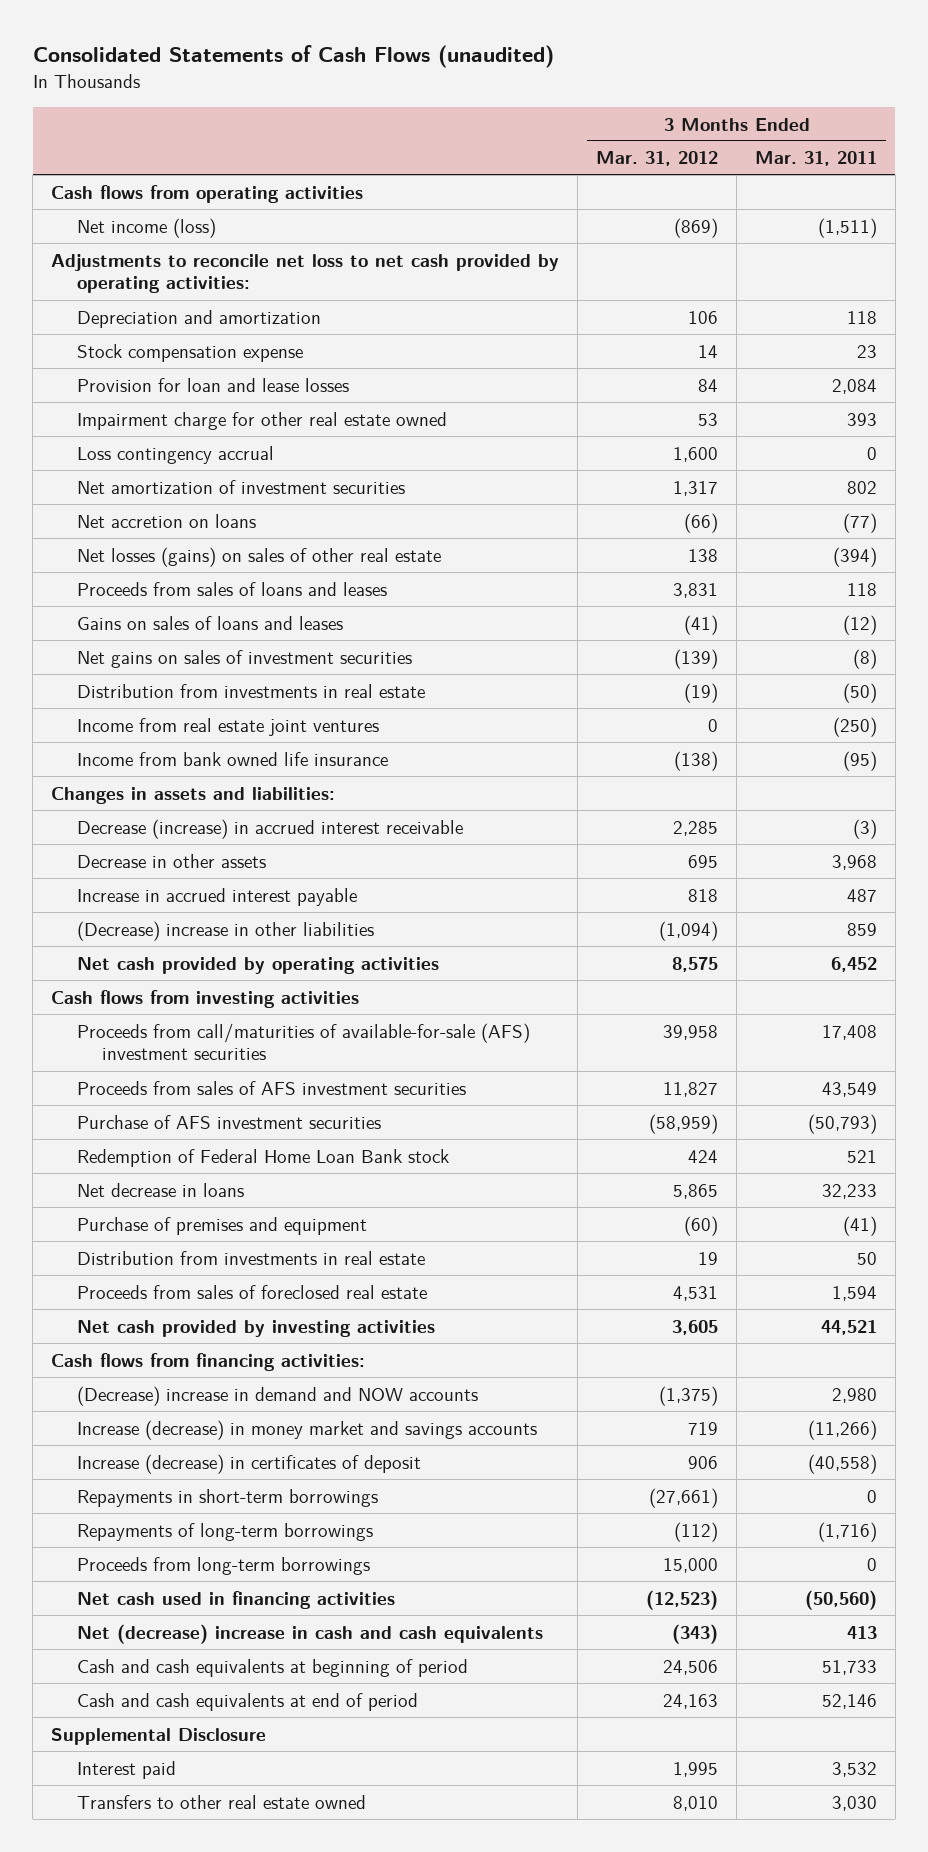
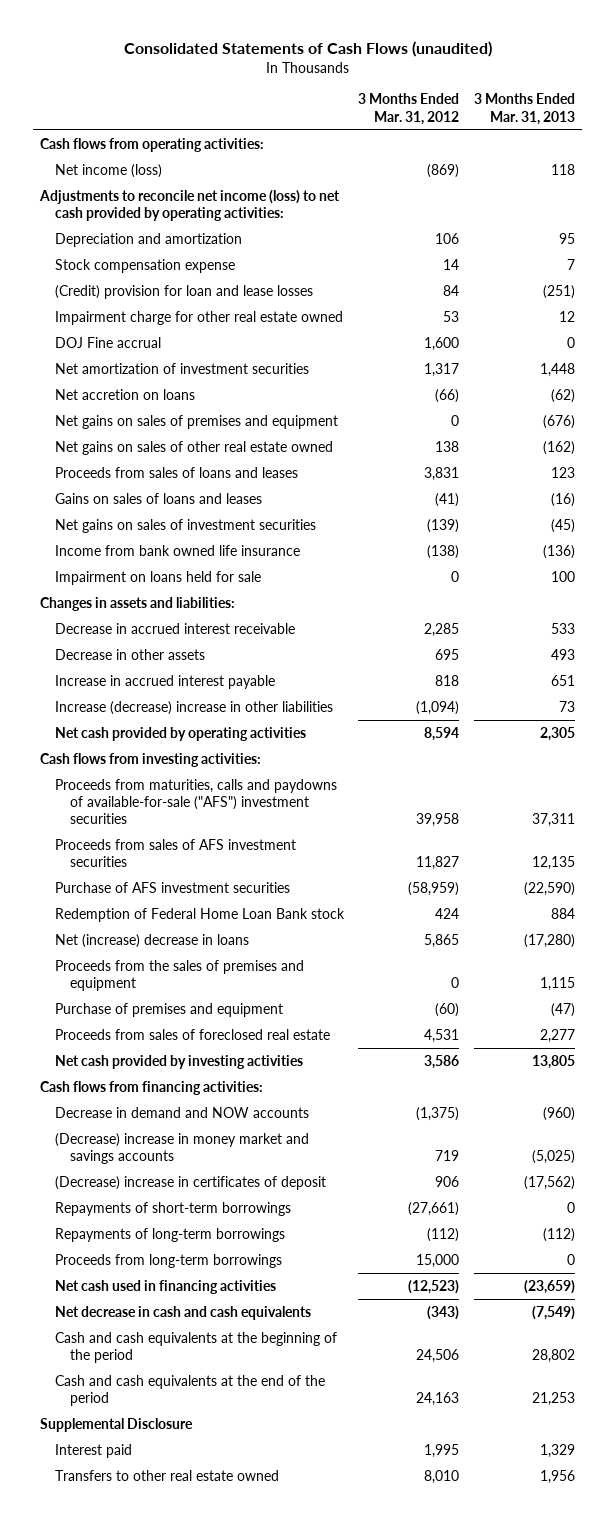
[754,151,877,167] Mar. 31, 2011 -> none
none -> [474,93,576,125] 3 Months Ended Mar. 31, 2013
[51,184,364,203] Cash flows from operating activities -> [39,137,264,152] Cash flows from operating activities:
[51,253,560,294] Adjustments to reconcile net loss to net cash provided by operating activities: -> [38,189,340,222] Adjustments to reconcile net income (loss) to net cash provided by operating activities:
[76,377,349,392] Provision for loan and lease losses -> [54,284,313,299] (Credit) provision for loan and lease losses
[76,445,274,464] Loss contingency accrual -> [54,336,161,348] DOJ Fine accrual
none -> [54,414,338,429] Net gains on sales of premises and equipment
[76,546,441,567] Net losses (gains) on sales of other real estate -> [54,440,333,455] Net gains on sales of other real estate owned
[76,683,425,698] Distribution from investments in real estate -> none
[76,717,379,736] Income from real estate joint ventures -> none
none -> [54,570,261,585] Impairment on loans held for sale
[76,818,463,839] Decrease (increase) in accrued interest receivable -> [54,622,295,634] Decrease in accrued interest receivable
[76,920,374,941] (Decrease) increase in other liabilities -> [54,700,333,715] Increase (decrease) increase in other liabilities
[672,956,719,972] 8,575 -> [424,726,460,741] 8,594
[51,989,360,1008] Cash flows from investing activities -> [39,752,261,767] Cash flows from investing activities:
[76,1022,530,1061] Proceeds from call/maturities of available-for-sale (AFS) investment securities -> [54,778,337,825] Proceeds from maturities, calls and paydowns of available-for-sale ("AFS") investment securities
[76,1182,244,1197] Net decrease in loans -> [54,933,249,948] Net (increase) decrease in loans
none -> [54,959,304,992] Proceeds from the sales of premises and equipment
[76,1250,425,1265] Distribution from investments in real estate -> none
[672,1319,719,1335] 3,605 -> [424,1054,460,1069] 3,586
[76,1385,478,1406] (Decrease) increase in demand and NOW accounts -> [54,1106,309,1118] Decrease in demand and NOW accounts
[76,1419,537,1440] Increase (decrease) in money market and savings accounts -> [54,1132,309,1165] (Decrease) increase in money market and savings accounts
[76,1453,421,1474] Increase (decrease) in certificates of deposit -> [54,1175,326,1190] (Decrease) increase in certificates of deposit
[76,1488,378,1507] Repayments in short-term borrowings -> [54,1201,291,1216] Repayments of short-term borrowings
[76,1623,543,1644] Net (decrease) increase in cash and cash equivalents -> [54,1305,311,1320] Net decrease in cash and cash equivalents
[76,1658,468,1677] Cash and cash equivalents at beginning of period -> [54,1331,337,1364] Cash and cash equivalents at the beginning of the period
[76,1692,418,1711] Cash and cash equivalents at end of period -> [54,1374,325,1407] Cash and cash equivalents at the end of the period

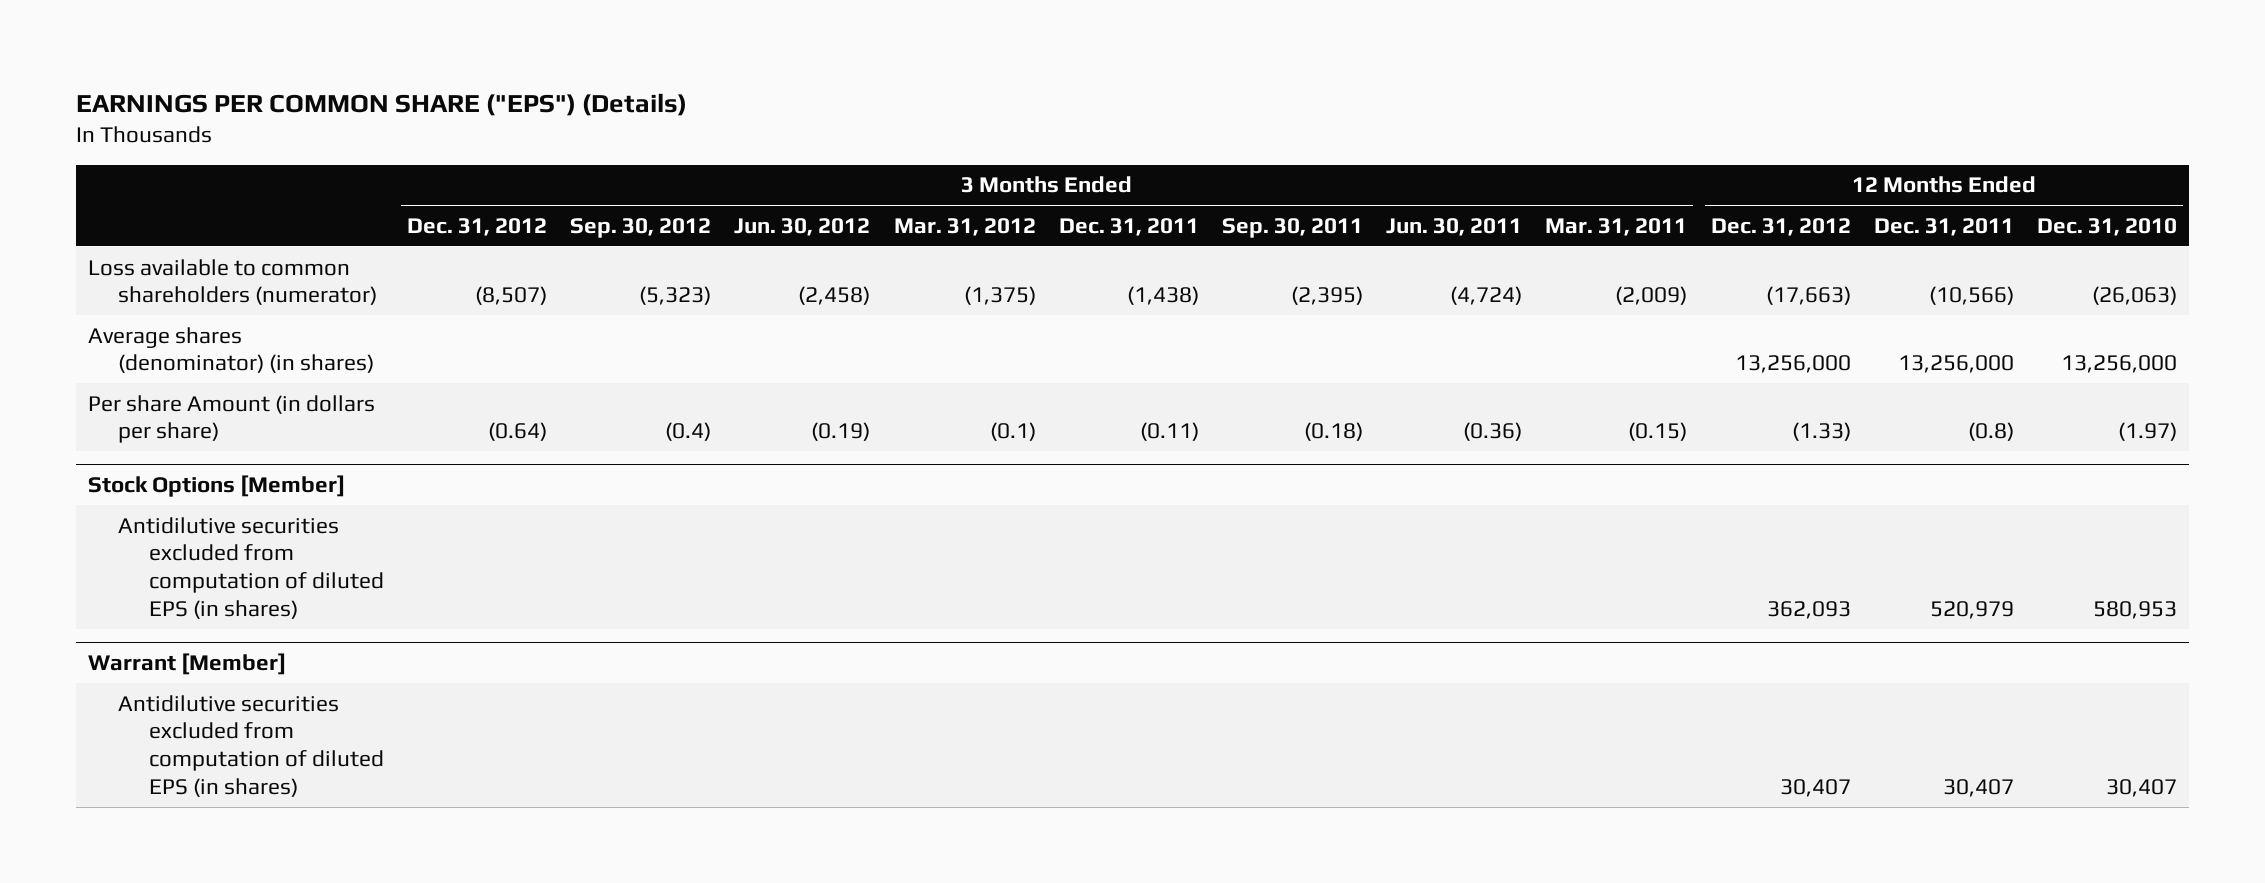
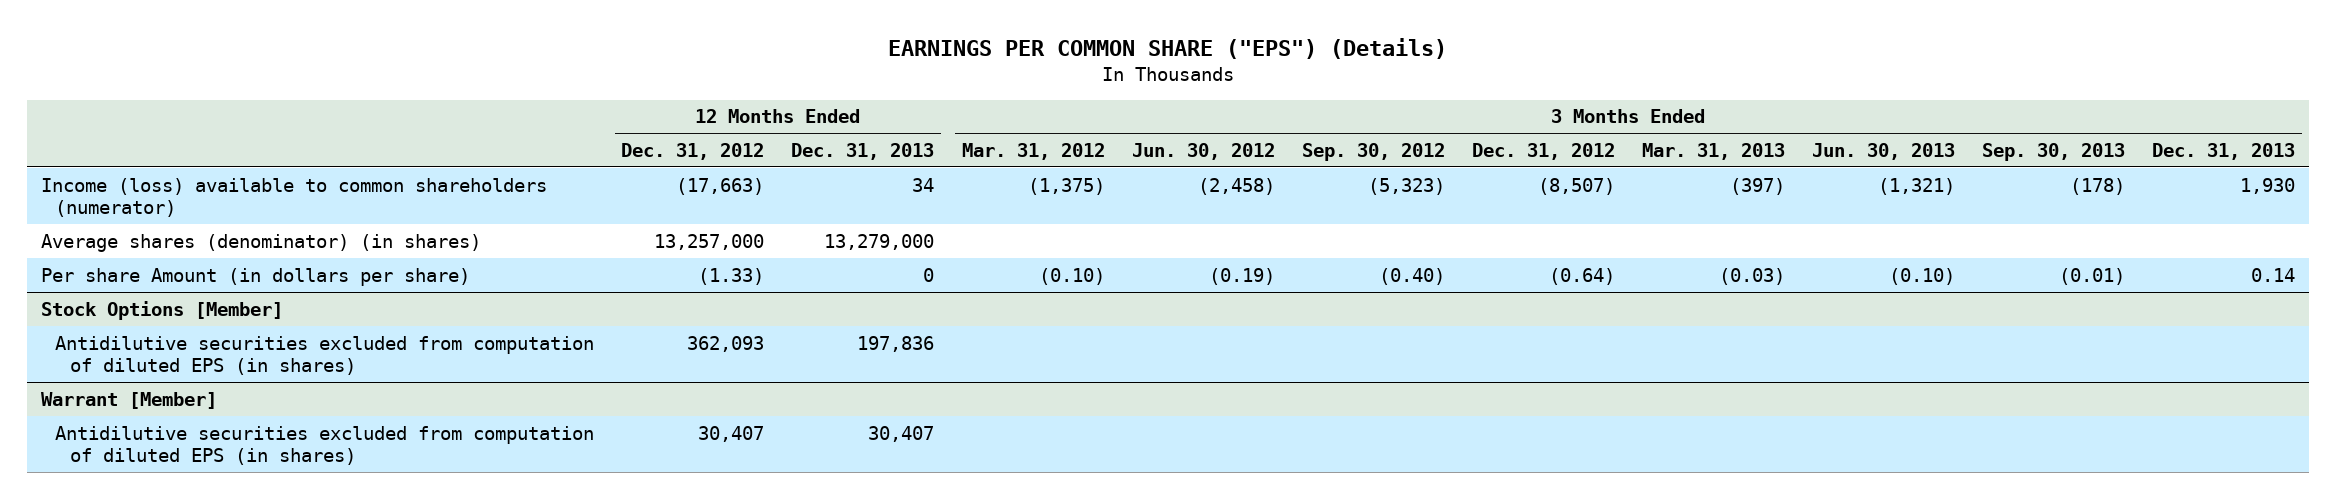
[1058,217,1199,236] Dec. 31, 2011 -> none
[1222,217,1364,238] Sep. 30, 2011 -> none
[1386,217,1523,236] Jun. 30, 2011 -> none
[1545,217,1688,236] Mar. 31, 2011 -> none
[1873,217,2014,236] Dec. 31, 2011 -> none
[2037,217,2178,236] Dec. 31, 2010 -> none
none -> [791,142,935,160] Dec. 31, 2013
none -> [1642,142,1786,160] Mar. 31, 2013
none -> [1812,142,1956,160] Jun. 30, 2013
none -> [1982,142,2126,161] Sep. 30, 2013
none -> [2152,142,2296,160] Dec. 31, 2013
[88,258,378,306] Loss available to common shareholders (numerator) -> [40,177,547,217] Income (loss) available to common shareholders (numerator)
[1734,355,1851,374] 13,256,000 -> [654,233,765,250] 13,257,000
[665,422,712,442] (0.4) -> [1378,267,1445,285] (0.40)
[989,422,1036,442] (0.1) -> [1038,267,1105,285] (0.10)

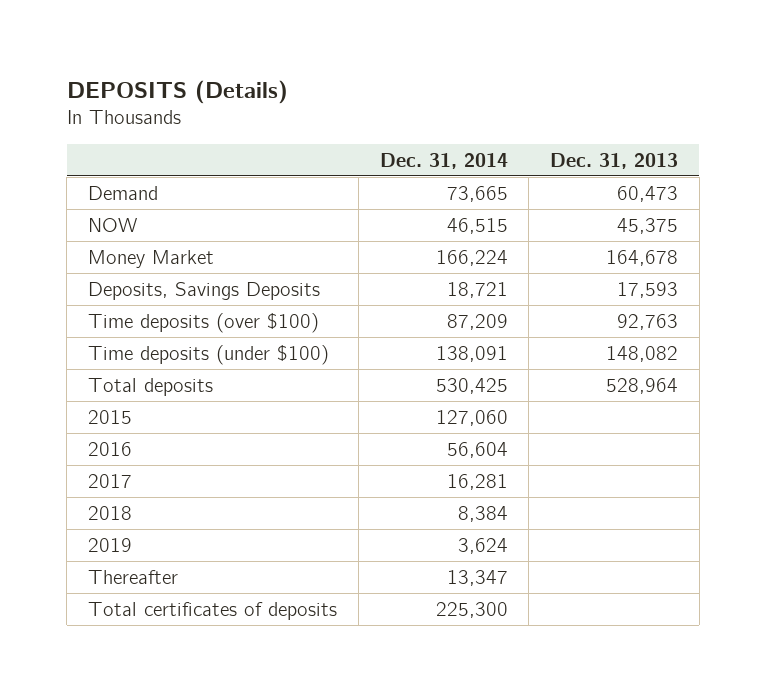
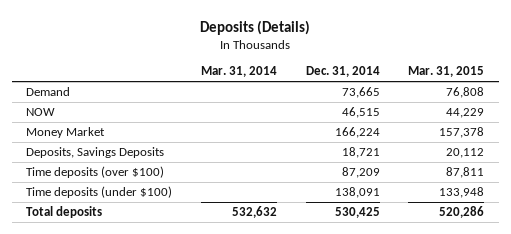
[66,79,288,104] DEPOSITS (Details) -> [200,19,311,35] Deposits (Details)
[550,152,679,169] Dec. 31, 2013 -> none
none -> [201,66,278,78] Mar. 31, 2014
none -> [408,66,485,78] Mar. 31, 2015
[88,409,133,424] 2015 -> none
[88,441,133,456] 2016 -> none
[88,473,133,488] 2017 -> none
[88,505,133,520] 2018 -> none
[88,537,133,552] 2019 -> none
[88,569,179,584] Thereafter -> none
[88,601,338,620] Total certificates of deposits -> none

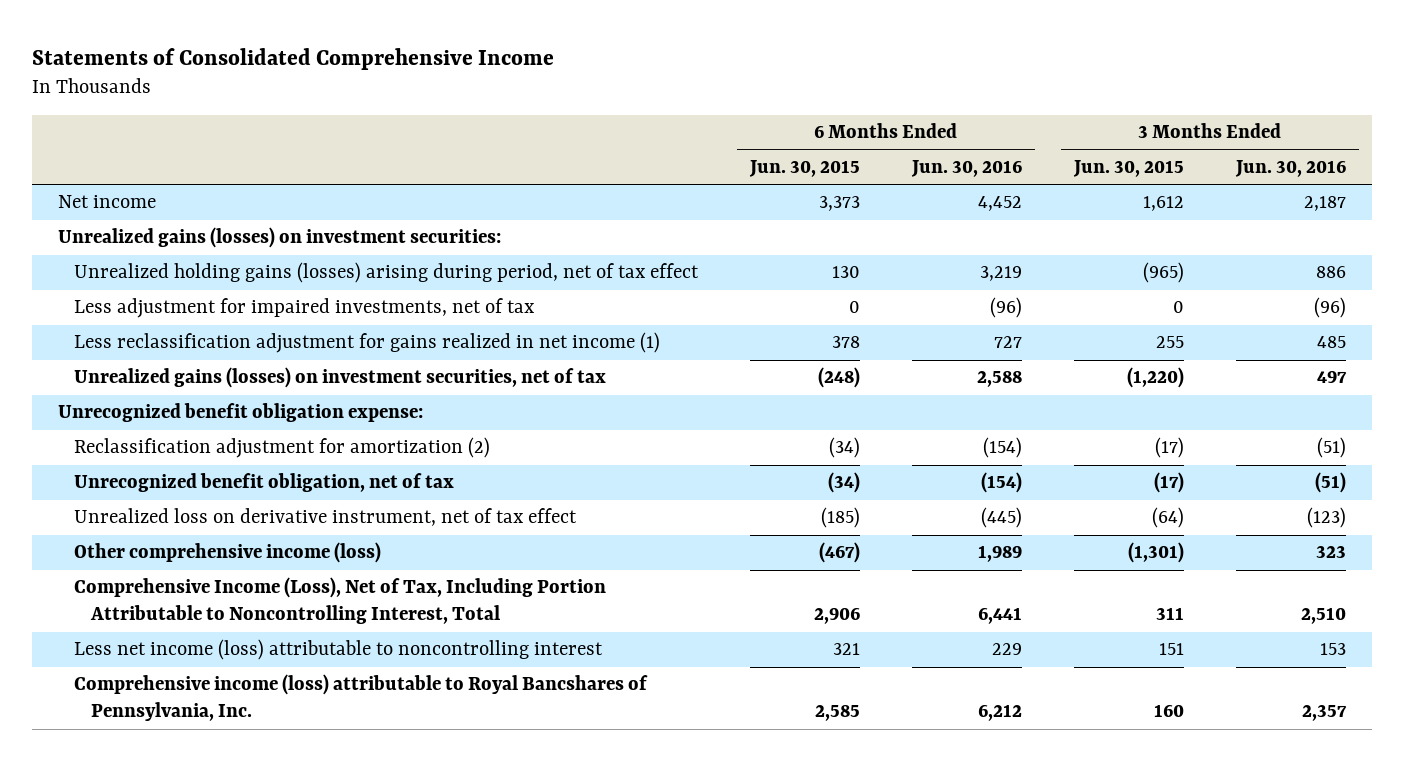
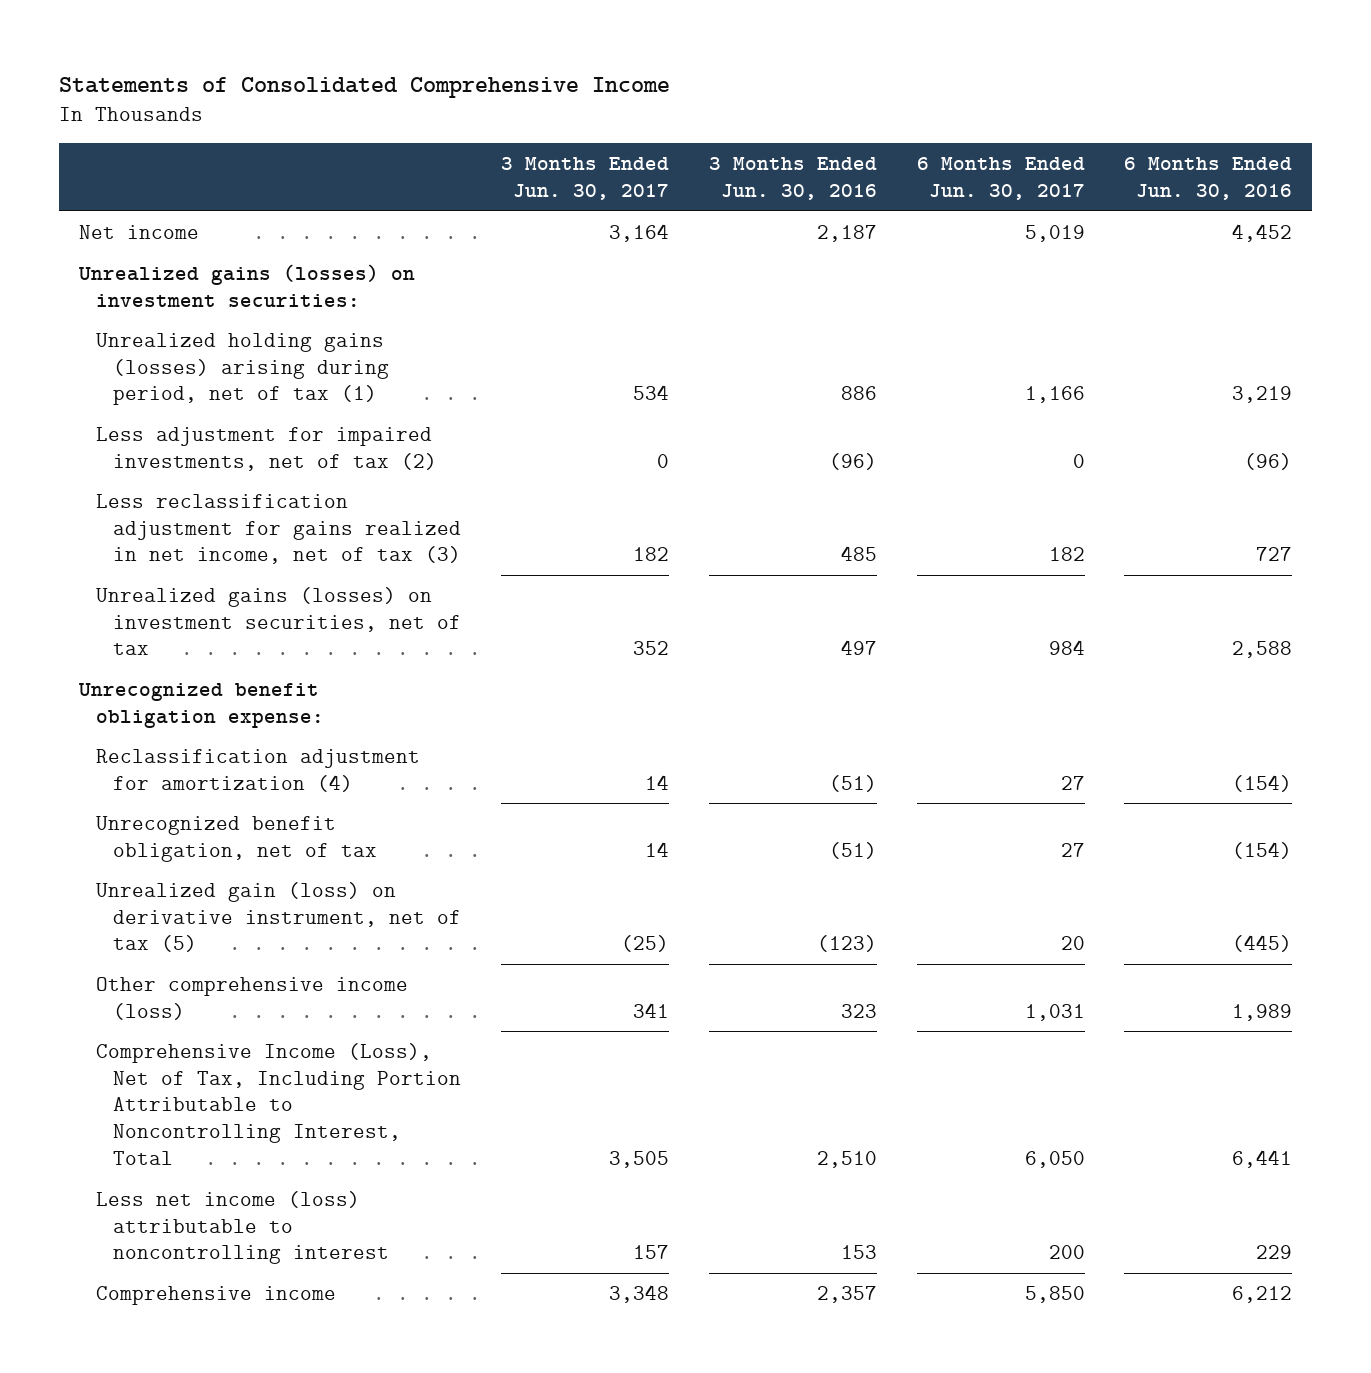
[749,159,861,177] Jun. 30, 2015 -> none
[1073,159,1185,177] Jun. 30, 2015 -> none
none -> [500,156,669,200] 3 Months Ended Jun. 30, 2017
none -> [916,156,1085,200] 6 Months Ended Jun. 30, 2017
[74,262,700,284] Unrealized holding gains (losses) arising during period, net of tax effect -> [95,332,390,406] Unrealized holding gains (losses) arising during period, net of tax (1)
[74,298,535,319] Less adjustment for impaired investments, net of tax -> [95,426,438,471] Less adjustment for impaired investments, net of tax (2)
[74,332,661,354] Less reclassification adjustment for gains realized in net income (1) -> [95,493,462,565] Less reclassification adjustment for gains realized in net income, net of tax (3)
[74,437,491,459] Reclassification adjustment for amortization (2) -> [95,748,420,792] Reclassification adjustment for amortization (4)
[74,508,578,527] Unrealized loss on derivative instrument, net of tax effect -> [95,881,462,953] Unrealized gain (loss) on derivative instrument, net of tax (5)
[74,674,649,722] Comprehensive income (loss) attributable to Royal Bancshares of Pennsylvania, Inc. -> [95,1285,336,1305] Comprehensive income

